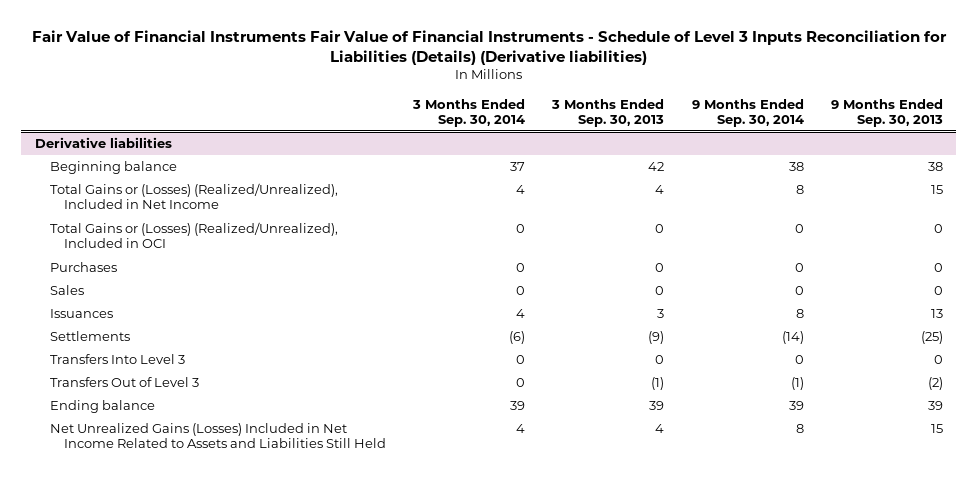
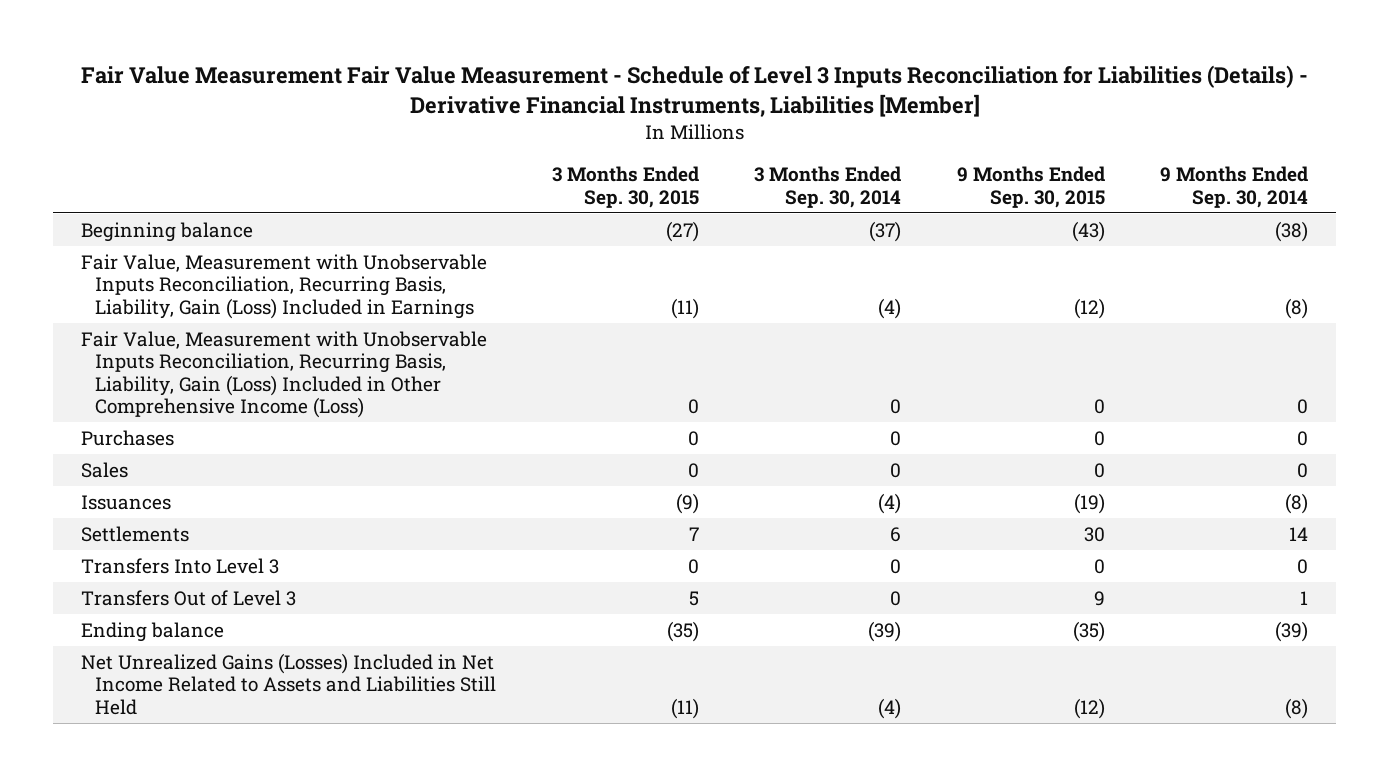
[31,29,947,65] Fair Value of Financial Instruments Fair Value of Financial Instruments - Schedule of Level 3 Inputs Reconciliation for Liabilities (Details) (Derivative liabilities) -> [80,65,1308,118] Fair Value Measurement Fair Value Measurement - Schedule of Level 3 Inputs Reconciliation for Liabilities (Details) - Derivative Financial Instruments, Liabilities [Member]
[551,98,665,127] 3 Months Ended Sep. 30, 2013 -> none
[830,98,943,127] 9 Months Ended Sep. 30, 2013 -> none
none -> [551,166,699,208] 3 Months Ended Sep. 30, 2015
none -> [956,166,1105,208] 9 Months Ended Sep. 30, 2015
[35,137,173,149] Derivative liabilities -> none
[49,183,338,210] Total Gains or (Losses) (Realized/Unrealized), Included in Net Income -> none
[510,162,526,172] 37 -> [869,221,902,243] (37)
[788,162,804,172] 38 -> [1275,221,1309,243] (38)
none -> [81,254,488,319] Fair Value, Measurement with Unobservable Inputs Reconciliation, Recurring Basis, Liability, Gain (Loss) Included in Earnings
[49,222,338,249] Total Gains or (Losses) (Realized/Unrealized), Included in OCI -> [81,331,488,419] Fair Value, Measurement with Unobservable Inputs Reconciliation, Recurring Basis, Liability, Gain (Loss) Included in Other Comprehensive Income (Loss)
[516,309,526,319] 4 -> [878,493,902,515] (4)
[795,309,804,319] 8 -> [1285,493,1309,515] (8)
[509,331,526,345] (6) -> [890,527,902,543] 6
[781,331,804,345] (14) -> [1289,527,1309,542] 14
[790,377,804,391] (1) -> [1300,591,1309,606] 1
[510,401,526,411] 39 -> [868,621,902,643] (39)
[788,401,804,411] 39 -> [1275,621,1309,643] (39)
[516,424,526,434] 4 -> [878,697,902,719] (4)
[795,424,804,434] 8 -> [1285,697,1309,719] (8)

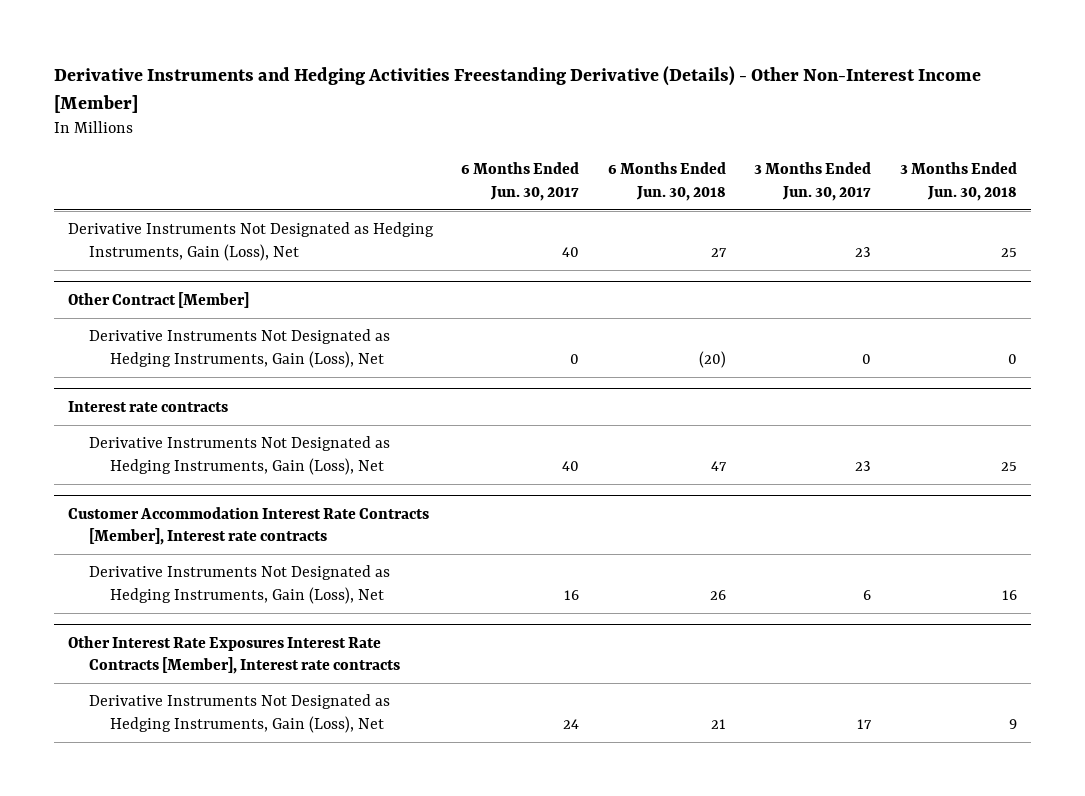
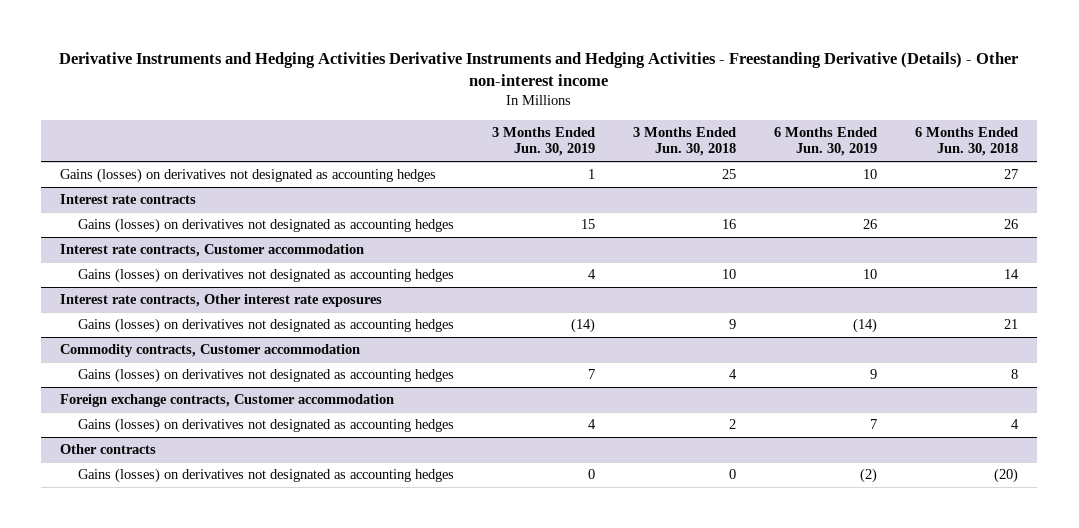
[53,66,981,113] Derivative Instruments and Hedging Activities Freestanding Derivative (Details) - Other Non-Interest Income [Member] -> [59,51,1019,86] Derivative Instruments and Hedging Activities Derivative Instruments and Hedging Activities - Freestanding Derivative (Details) - Other non-interest income
[461,162,580,201] 6 Months Ended Jun. 30, 2017 -> none
[754,162,872,201] 3 Months Ended Jun. 30, 2017 -> none
none -> [492,126,596,157] 3 Months Ended Jun. 30, 2019
none -> [774,126,878,157] 6 Months Ended Jun. 30, 2019
[67,291,249,308] Other Contract [Member] -> none
[88,329,390,368] Derivative Instruments Not Designated as Hedging Instruments, Gain (Loss), Net -> none
[67,222,434,261] Derivative Instruments Not Designated as Hedging Instruments, Gain (Loss), Net -> [60,168,437,184] Gains (losses) on derivatives not designated as accounting hedges
[88,436,390,475] Derivative Instruments Not Designated as Hedging Instruments, Gain (Loss), Net -> [78,218,455,234] Gains (losses) on derivatives not designated as accounting hedges
[710,460,727,471] 47 -> [1004,219,1019,230] 26
[1000,461,1017,471] 25 -> [722,219,737,230] 16
[67,506,429,546] Customer Accommodation Interest Rate Contracts [Member], Interest rate contracts -> [60,244,365,258] Interest rate contracts, Customer accommodation
[88,565,390,604] Derivative Instruments Not Designated as Hedging Instruments, Gain (Loss), Net -> [78,268,455,284] Gains (losses) on derivatives not designated as accounting hedges
[709,589,726,600] 26 -> [1004,269,1020,280] 14
[1001,589,1017,600] 16 -> [722,269,737,280] 10
[67,635,400,675] Other Interest Rate Exposures Interest Rate Contracts [Member], Interest rate contracts -> [60,294,383,308] Interest rate contracts, Other interest rate exposures
[88,694,390,733] Derivative Instruments Not Designated as Hedging Instruments, Gain (Loss), Net -> [78,318,455,334] Gains (losses) on derivatives not designated as accounting hedges
none -> [60,344,361,358] Commodity contracts, Customer accommodation
none -> [78,368,455,384] Gains (losses) on derivatives not designated as accounting hedges
none -> [60,394,395,408] Foreign exchange contracts, Customer accommodation
none -> [78,418,455,434] Gains (losses) on derivatives not designated as accounting hedges
none -> [60,444,157,455] Other contracts
none -> [78,468,455,484] Gains (losses) on derivatives not designated as accounting hedges

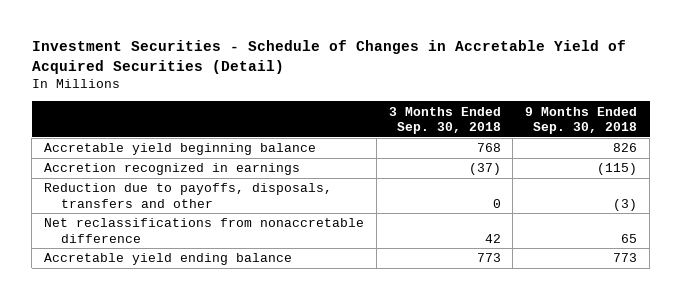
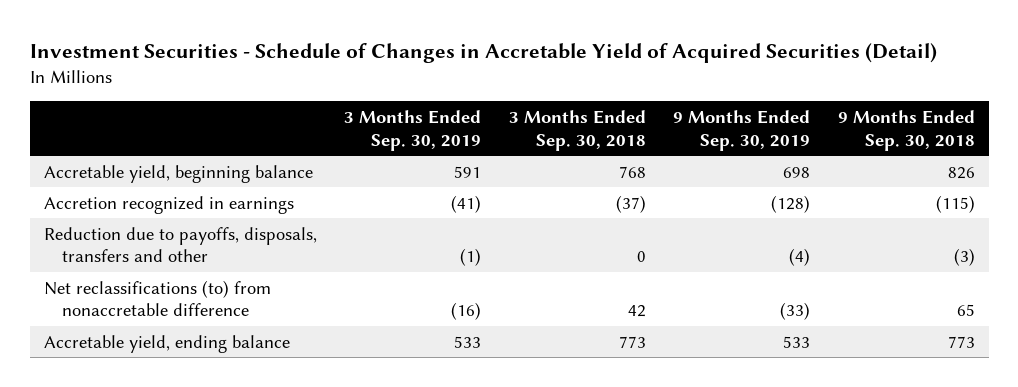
none -> [344,109,482,151] 3 Months Ended Sep. 30, 2019
none -> [673,109,811,151] 9 Months Ended Sep. 30, 2019
[43,143,316,156] Accretable yield beginning balance -> [43,164,313,183] Accretable yield, beginning balance
[43,218,364,243] Net reclassifications from nonaccretable difference -> [43,279,271,317] Net reclassifications (to) from nonaccretable difference
[43,253,292,266] Accretable yield ending balance -> [43,334,290,353] Accretable yield, ending balance

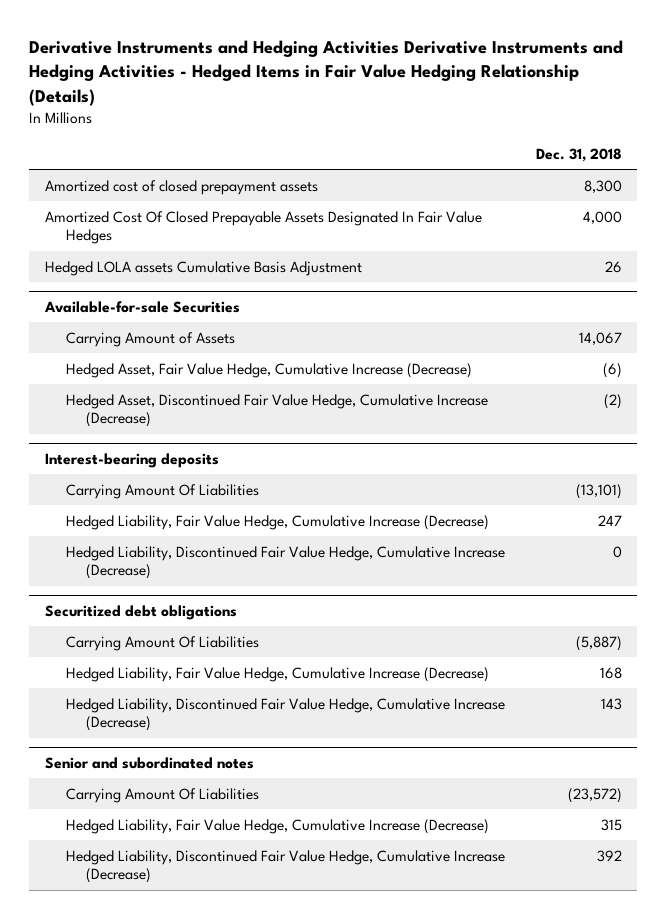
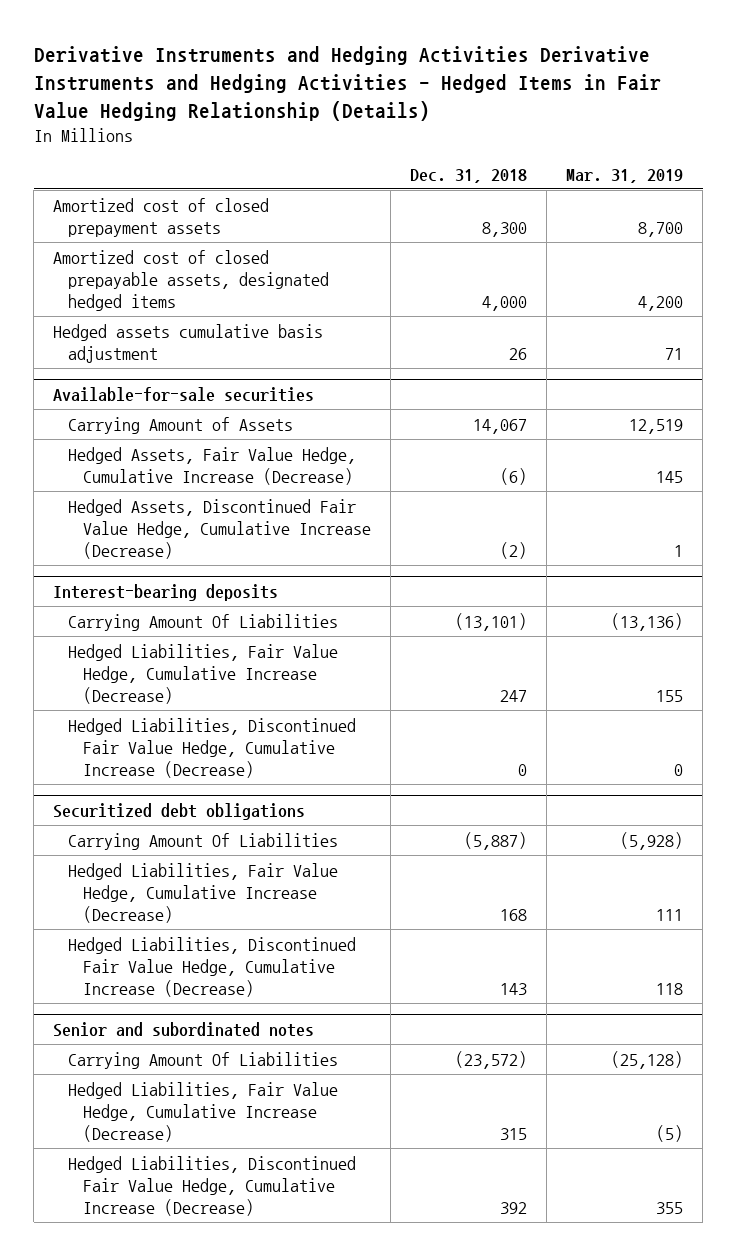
none -> [566,168,684,183] Mar. 31, 2019
[44,210,482,245] Amortized Cost Of Closed Prepayable Assets Designated In Fair Value Hedges -> [53,249,330,311] Amortized cost of closed prepayable assets, designated hedged items
[44,260,362,276] Hedged LOLA assets Cumulative Basis Adjustment -> [53,323,324,363] Hedged assets cumulative basis adjustment
[43,301,240,314] Available-for-sale Securities -> [53,386,315,402] Available-for-sale securities
[65,362,472,378] Hedged Asset, Fair Value Hedge, Cumulative Increase (Decrease) -> [68,446,357,485] Hedged Assets, Fair Value Hedge, Cumulative Increase (Decrease)
[65,393,488,428] Hedged Asset, Discontinued Fair Value Hedge, Cumulative Increase (Decrease) -> [68,498,372,559] Hedged Assets, Discontinued Fair Value Hedge, Cumulative Increase (Decrease)
[65,514,489,530] Hedged Liability, Fair Value Hedge, Cumulative Increase (Decrease) -> [68,643,339,704] Hedged Liabilities, Fair Value Hedge, Cumulative Increase (Decrease)
[65,545,505,580] Hedged Liability, Discontinued Fair Value Hedge, Cumulative Increase (Decrease) -> [68,717,357,778] Hedged Liabilities, Discontinued Fair Value Hedge, Cumulative Increase (Decrease)
[65,666,489,682] Hedged Liability, Fair Value Hedge, Cumulative Increase (Decrease) -> [68,862,339,923] Hedged Liabilities, Fair Value Hedge, Cumulative Increase (Decrease)
[65,697,505,732] Hedged Liability, Discontinued Fair Value Hedge, Cumulative Increase (Decrease) -> [68,936,357,997] Hedged Liabilities, Discontinued Fair Value Hedge, Cumulative Increase (Decrease)
[65,818,489,834] Hedged Liability, Fair Value Hedge, Cumulative Increase (Decrease) -> [68,1081,339,1142] Hedged Liabilities, Fair Value Hedge, Cumulative Increase (Decrease)
[65,849,505,884] Hedged Liability, Discontinued Fair Value Hedge, Cumulative Increase (Decrease) -> [68,1155,357,1216] Hedged Liabilities, Discontinued Fair Value Hedge, Cumulative Increase (Decrease)

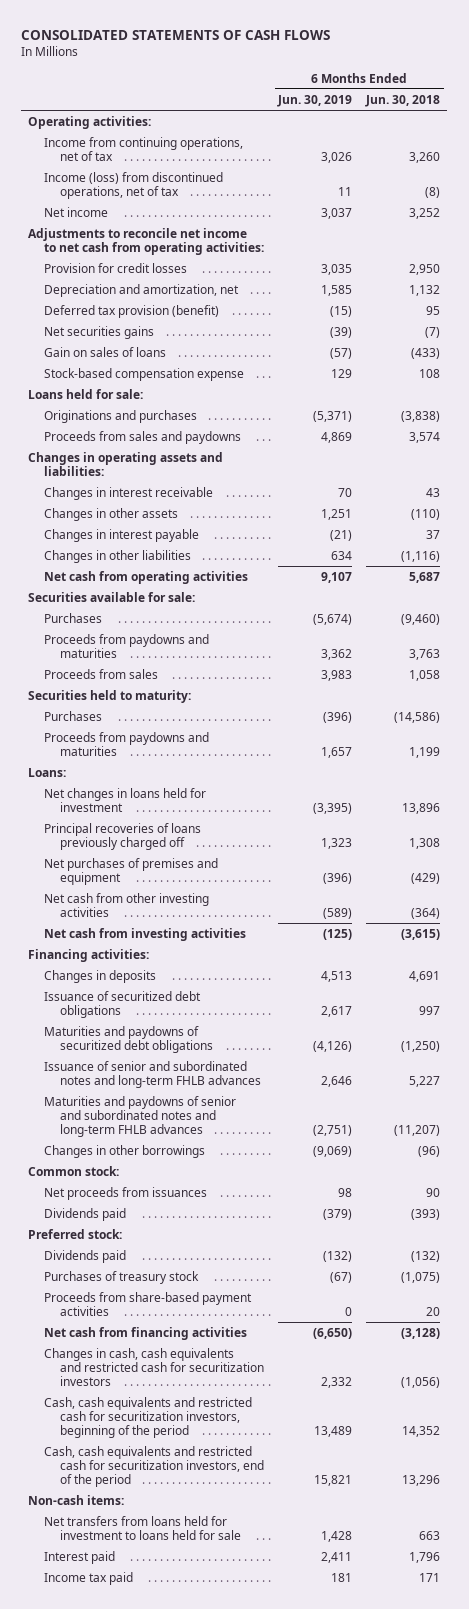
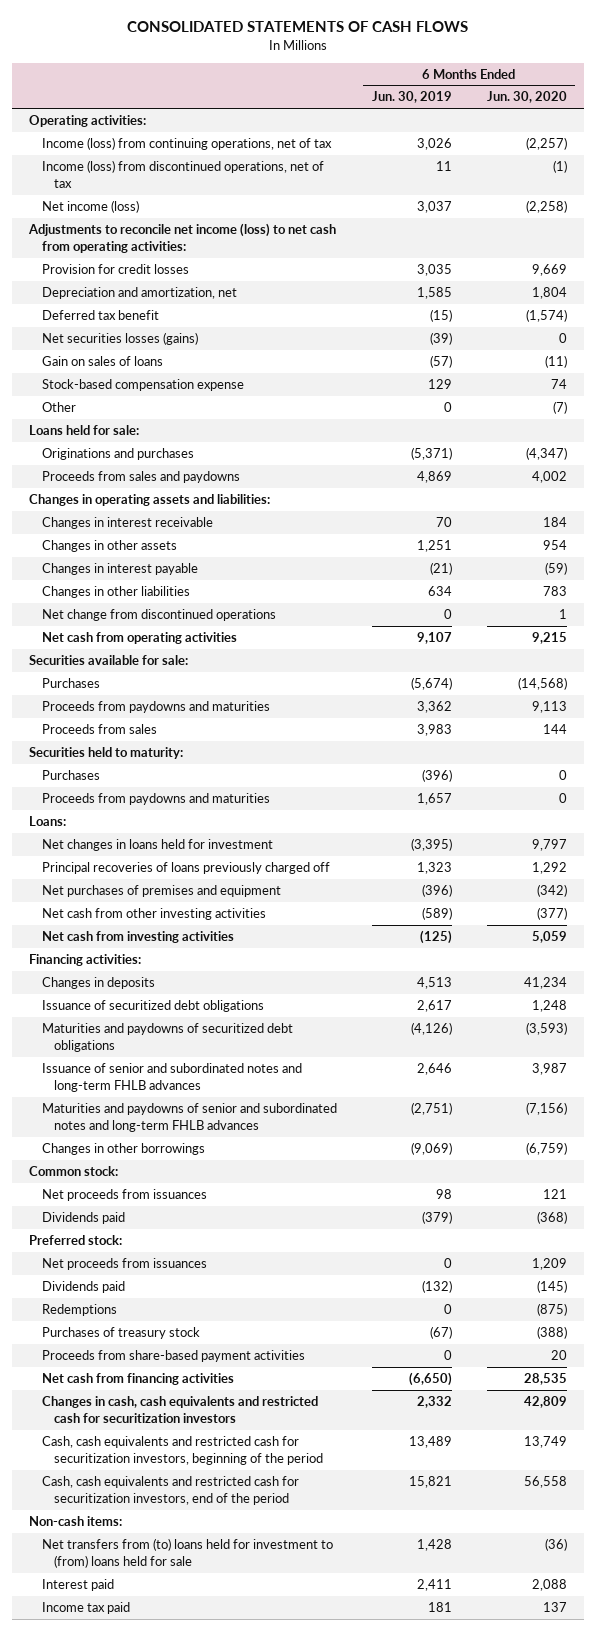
[365,94,441,107] Jun. 30, 2018 -> none
none -> [486,91,567,104] Jun. 30, 2020
[44,136,244,162] Income from continuing operations, net of tax -> [41,137,332,151] Income (loss) from continuing operations, net of tax
[44,206,109,217] Net income -> [41,200,139,214] Net income (loss)
[28,227,265,256] Adjustments to reconcile net income to net cash from operating activities: -> [28,223,337,253] Adjustments to reconcile net income (loss) to net cash from operating activities:
[44,304,220,318] Deferred tax provision (benefit) -> [41,310,159,321] Deferred tax benefit
[44,325,155,339] Net securities gains -> [41,332,198,346] Net securities losses (gains)
none -> [41,402,76,413] Other
none -> [41,609,276,622] Net change from discontinued operations
none -> [41,1258,207,1271] Net proceeds from issuances
none -> [41,1304,117,1317] Redemptions
[44,1515,241,1541] Net transfers from loans held for investment to loans held for sale -> [41,1538,333,1568] Net transfers from (to) loans held for investment to (from) loans held for sale

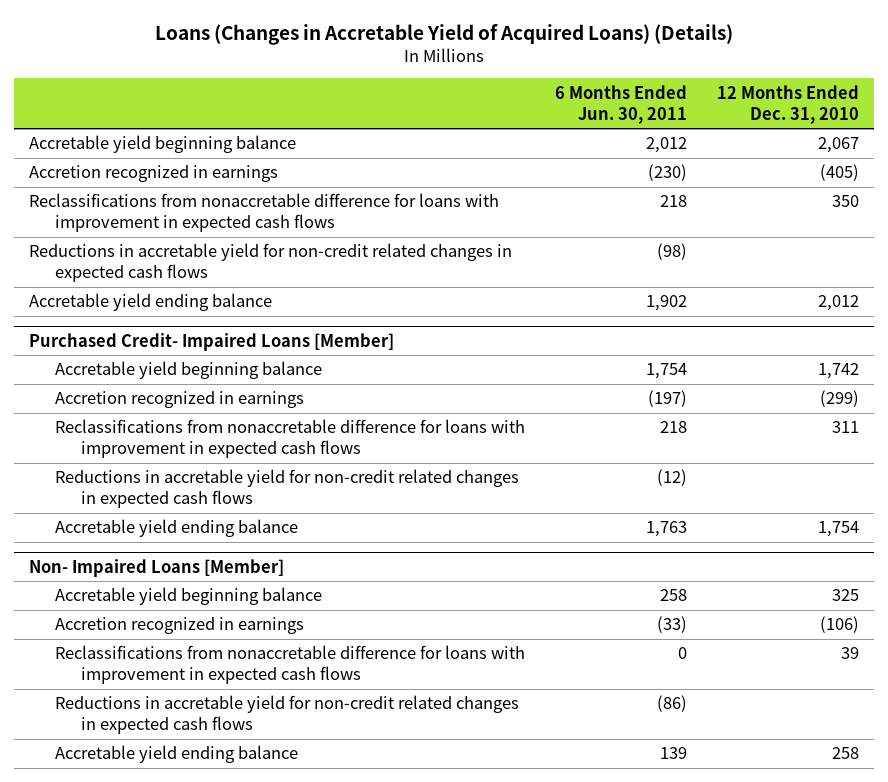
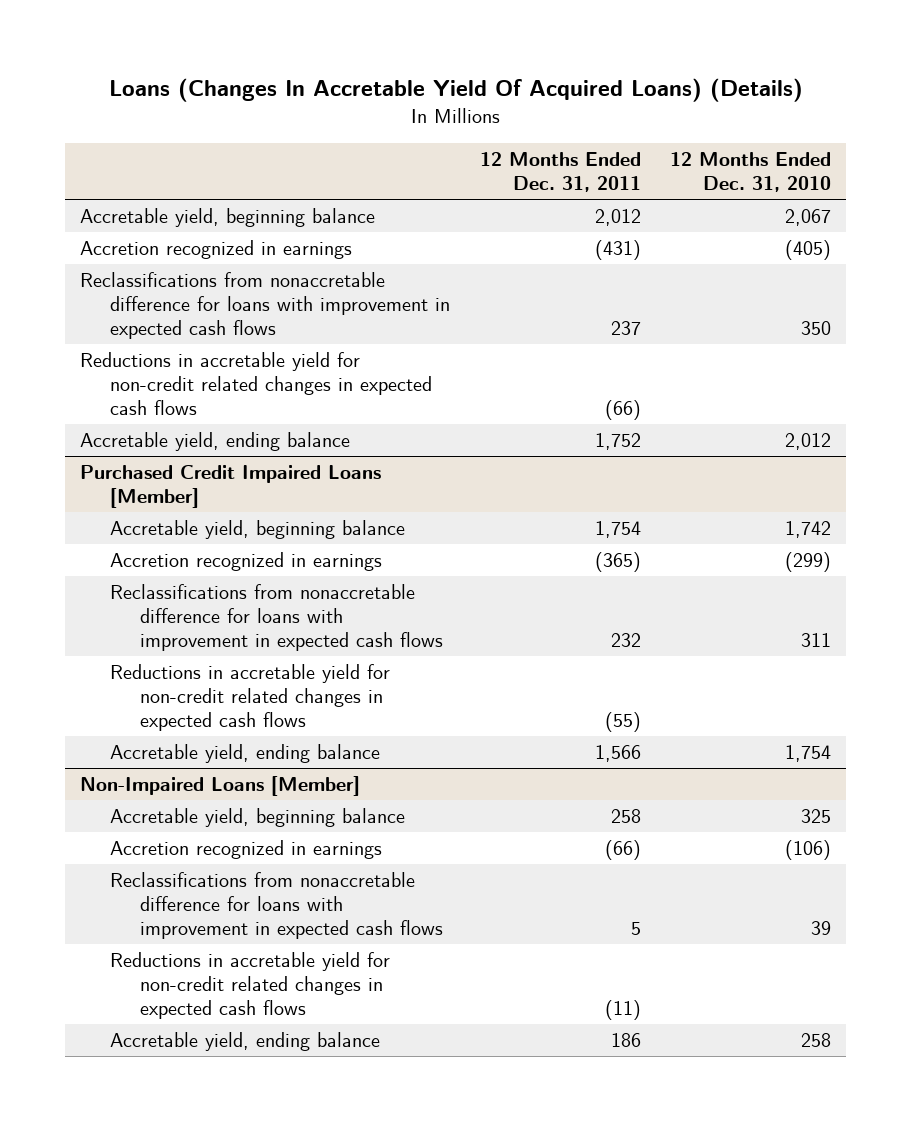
[155,23,734,45] Loans (Changes in Accretable Yield of Acquired Loans) (Details) -> [108,78,803,103] Loans (Changes In Accretable Yield Of Acquired Loans) (Details)
[555,84,688,124] 6 Months Ended Jun. 30, 2011 -> none
none -> [479,151,641,192] 12 Months Ended Dec. 31, 2011
[29,135,297,154] Accretable yield beginning balance -> [80,208,376,228] Accretable yield, beginning balance
[29,293,273,312] Accretable yield ending balance -> [80,432,351,452] Accretable yield, ending balance
[29,332,395,351] Purchased Credit- Impaired Loans [Member] -> [80,465,382,509] Purchased Credit Impaired Loans [Member]
[55,361,323,380] Accretable yield beginning balance -> [109,520,405,540] Accretable yield, beginning balance
[55,519,299,538] Accretable yield ending balance -> [109,744,380,764] Accretable yield, ending balance
[29,558,285,577] Non- Impaired Loans [Member] -> [80,776,361,797] Non-Impaired Loans [Member]
[55,587,323,606] Accretable yield beginning balance -> [109,808,405,828] Accretable yield, beginning balance
[55,745,299,764] Accretable yield ending balance -> [109,1032,380,1052] Accretable yield, ending balance

